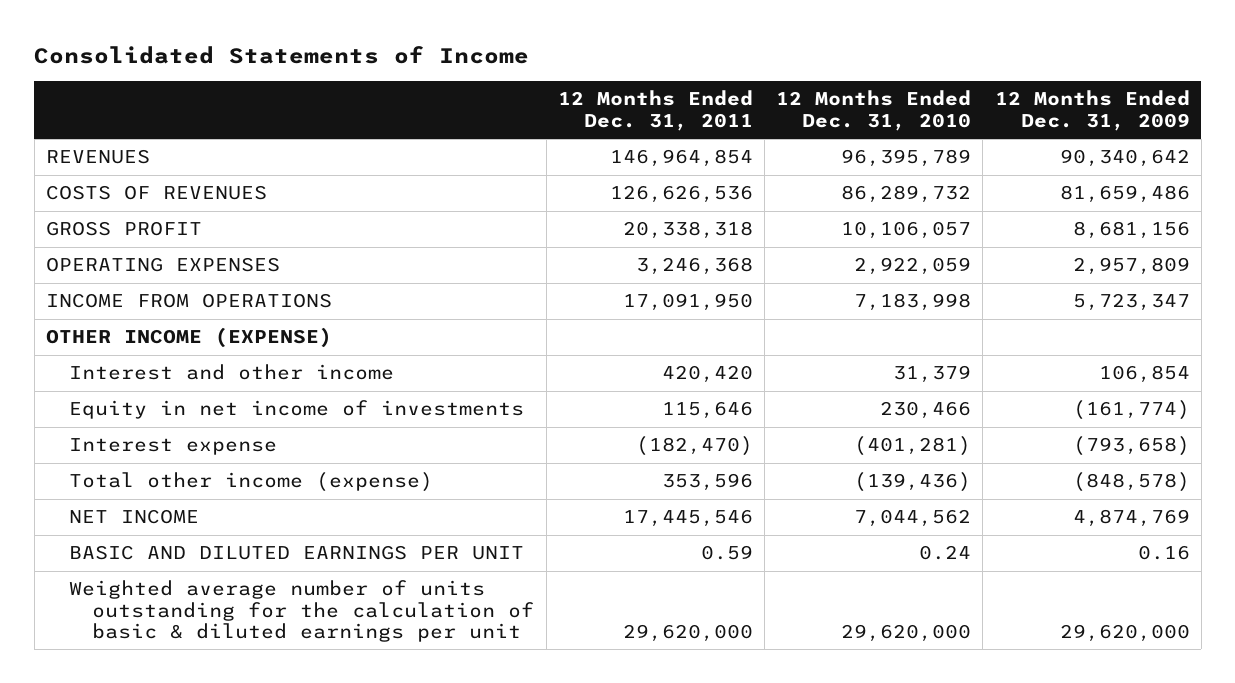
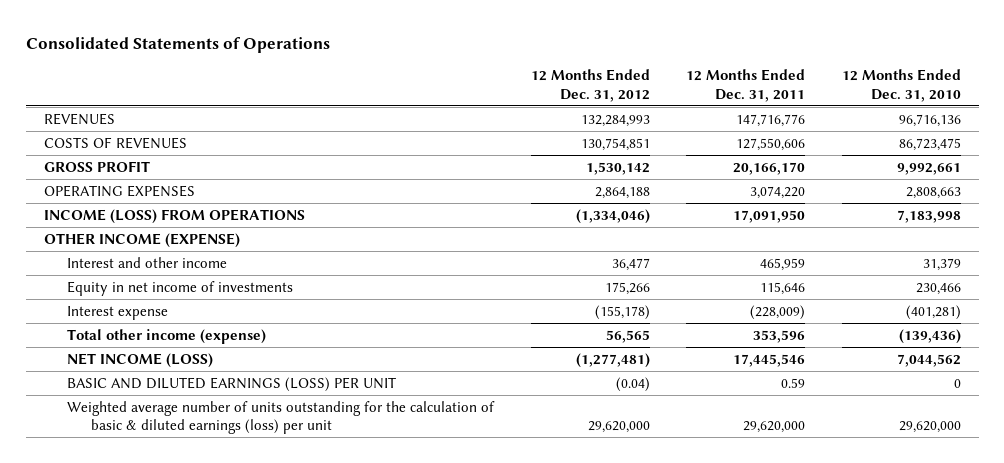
[34,45,530,64] Consolidated Statements of Income -> [25,36,330,53] Consolidated Statements of Operations
[994,90,1190,131] 12 Months Ended Dec. 31, 2009 -> none
none -> [530,69,650,102] 12 Months Ended Dec. 31, 2012
[609,149,753,168] 146,964,854 -> [736,113,806,127] 147,716,776
[841,149,972,168] 96,395,789 -> [898,113,961,127] 96,716,136
[609,185,753,204] 126,626,536 -> [736,137,806,151] 127,550,606
[841,185,972,204] 86,289,732 -> [898,137,961,151] 86,723,475
[622,221,753,240] 20,338,318 -> [733,161,806,175] 20,166,170
[841,221,972,240] 10,106,057 -> [896,162,961,175] 9,992,661
[635,257,753,276] 3,246,368 -> [750,185,806,199] 3,074,220
[854,257,972,276] 2,922,059 -> [905,186,961,199] 2,808,663
[45,293,332,309] INCOME FROM OPERATIONS -> [43,208,305,224] INCOME (LOSS) FROM OPERATIONS
[661,365,753,384] 420,420 -> [760,257,806,271] 465,959
[635,436,753,457] (182,470) -> [750,304,806,320] (228,009)
[69,509,200,525] NET INCOME -> [67,352,214,368] NET INCOME (LOSS)
[69,545,525,561] BASIC AND DILUTED EARNINGS PER UNIT -> [67,376,397,392] BASIC AND DILUTED EARNINGS (LOSS) PER UNIT
[919,545,972,561] 0.24 -> [953,378,961,388] 0
[69,580,535,642] Weighted average number of units outstanding for the calculation of basic & diluted earnings per unit -> [67,400,496,434] Weighted average number of units outstanding for the calculation of basic & diluted earnings (loss) per unit

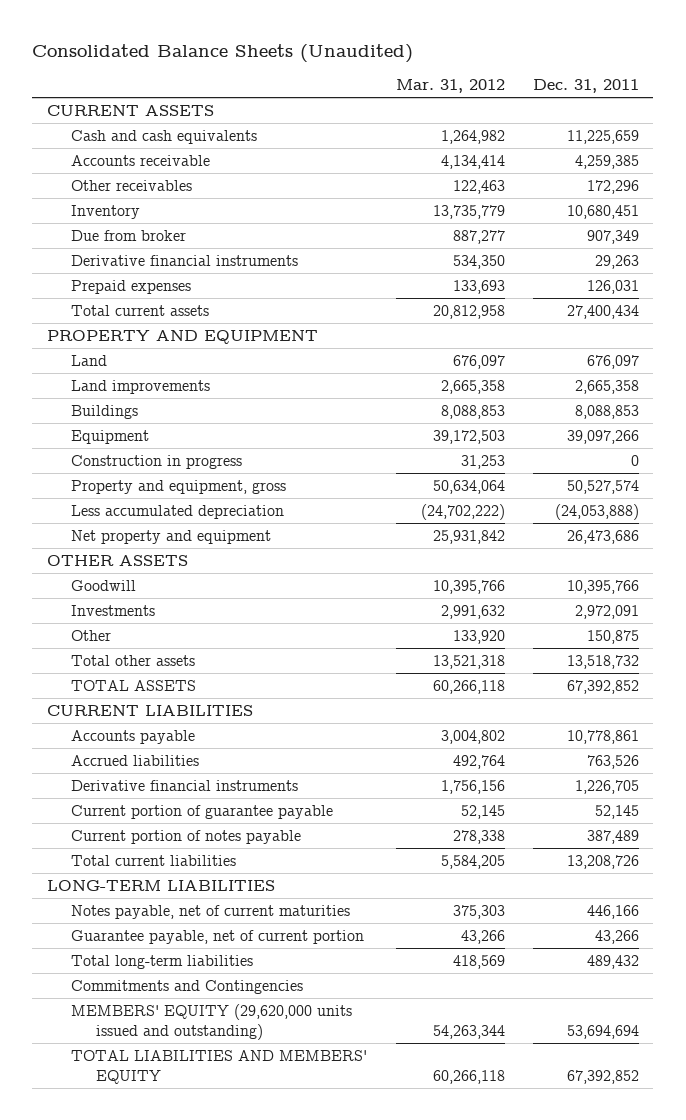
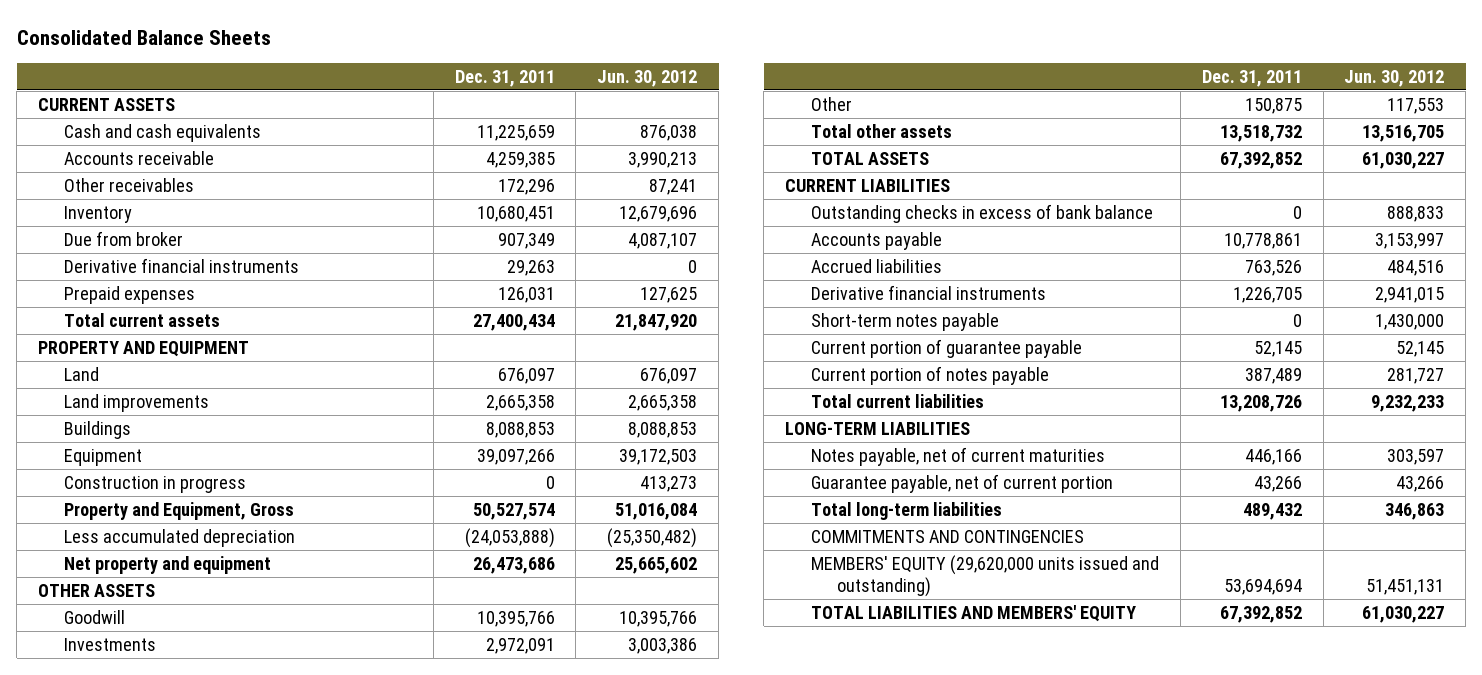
[32,43,414,63] Consolidated Balance Sheets (Unaudited) -> [16,29,271,45] Consolidated Balance Sheets
[395,79,505,94] Mar. 31, 2012 -> none
none -> [597,69,698,87] Jun. 30, 2012
[71,479,287,494] Property and equipment, gross -> [64,501,295,520] Property and Equipment, Gross
none -> [811,203,1154,223] Outstanding checks in excess of bank balance
none -> [811,312,1000,331] Short-term notes payable
[71,979,304,994] Commitments and Contingencies -> [811,529,1085,543] COMMITMENTS AND CONTINGENCIES

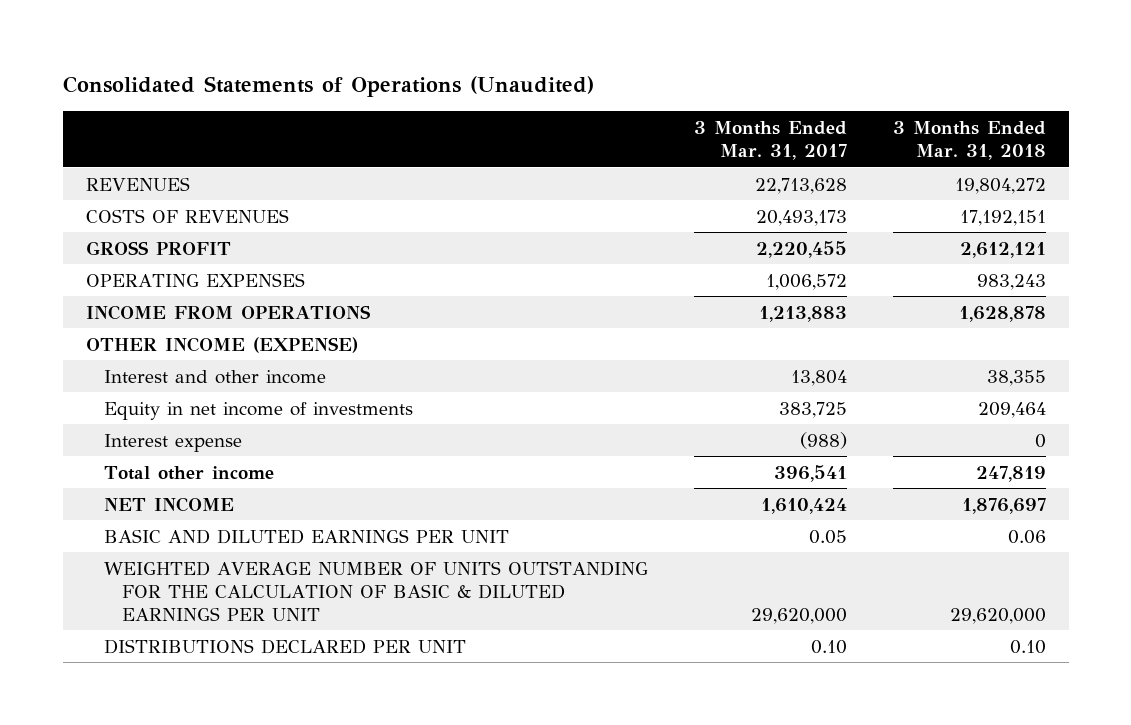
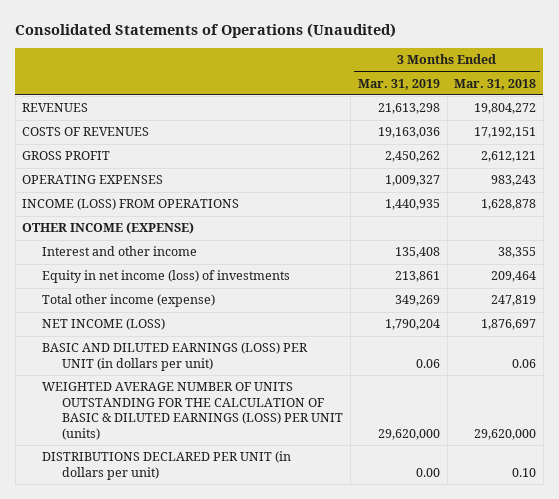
[693,120,847,161] 3 Months Ended Mar. 31, 2017 -> none
none -> [357,78,440,90] Mar. 31, 2019
[85,304,371,320] INCOME FROM OPERATIONS -> [22,198,240,211] INCOME (LOSS) FROM OPERATIONS
[103,433,242,452] Interest expense -> none
[103,401,413,420] Equity in net income of investments -> [42,270,291,284] Equity in net income (loss) of investments
[103,465,274,480] Total other income -> [42,294,216,308] Total other income (expense)
[103,496,234,512] NET INCOME -> [42,318,166,331] NET INCOME (LOSS)
[103,528,509,544] BASIC AND DILUTED EARNINGS PER UNIT -> [42,342,309,371] BASIC AND DILUTED EARNINGS (LOSS) PER UNIT (in dollars per unit)
[103,560,648,622] WEIGHTED AVERAGE NUMBER OF UNITS OUTSTANDING FOR THE CALCULATION OF BASIC & DILUTED EARNINGS PER UNIT -> [42,382,344,440] WEIGHTED AVERAGE NUMBER OF UNITS OUTSTANDING FOR THE CALCULATION OF BASIC & DILUTED EARNINGS (LOSS) PER UNIT (units)
[103,638,466,654] DISTRIBUTIONS DECLARED PER UNIT -> [42,451,292,480] DISTRIBUTIONS DECLARED PER UNIT (in dollars per unit)

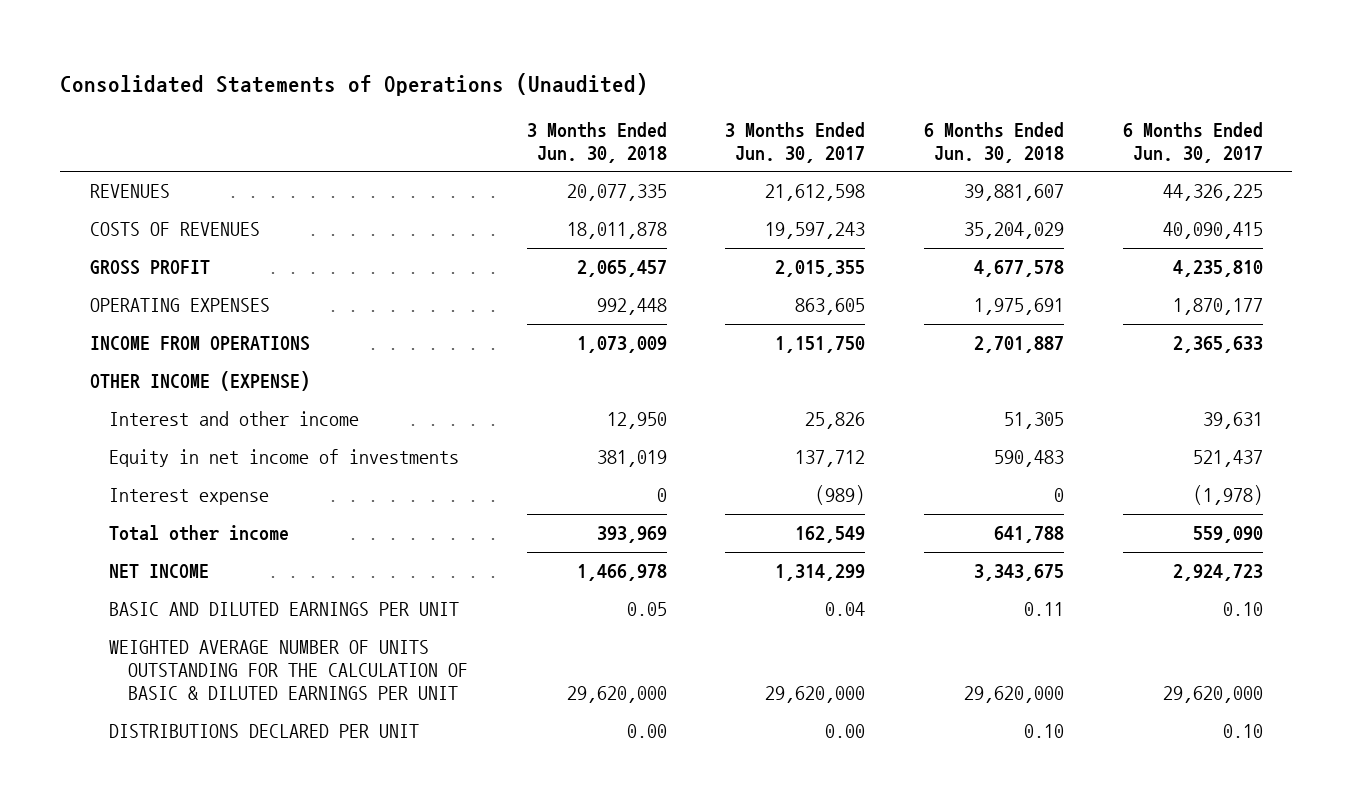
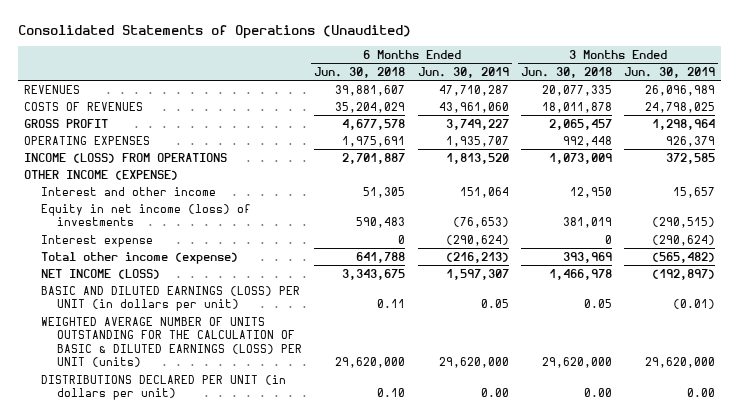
[725,121,866,163] 3 Months Ended Jun. 30, 2017 -> none
[1122,121,1263,163] 6 Months Ended Jun. 30, 2017 -> none
none -> [417,66,509,78] Jun. 30, 2019
none -> [624,66,716,78] Jun. 30, 2019
[89,336,310,352] INCOME FROM OPERATIONS -> [24,152,228,163] INCOME (LOSS) FROM OPERATIONS
[108,449,459,468] Equity in net income of investments -> [40,203,251,227] Equity in net income (loss) of investments
[108,525,289,542] Total other income -> [40,251,238,264] Total other income (expense)
[108,564,209,579] NET INCOME -> [40,268,160,279] NET INCOME (LOSS)
[108,602,459,617] BASIC AND DILUTED EARNINGS PER UNIT -> [40,285,300,312] BASIC AND DILUTED EARNINGS (LOSS) PER UNIT (in dollars per unit)
[108,640,469,701] WEIGHTED AVERAGE NUMBER OF UNITS OUTSTANDING FOR THE CALCULATION OF BASIC & DILUTED EARNINGS PER UNIT -> [40,316,303,368] WEIGHTED AVERAGE NUMBER OF UNITS OUTSTANDING FOR THE CALCULATION OF BASIC & DILUTED EARNINGS (LOSS) PER UNIT (units)
[108,724,419,739] DISTRIBUTIONS DECLARED PER UNIT -> [40,374,286,401] DISTRIBUTIONS DECLARED PER UNIT (in dollars per unit)

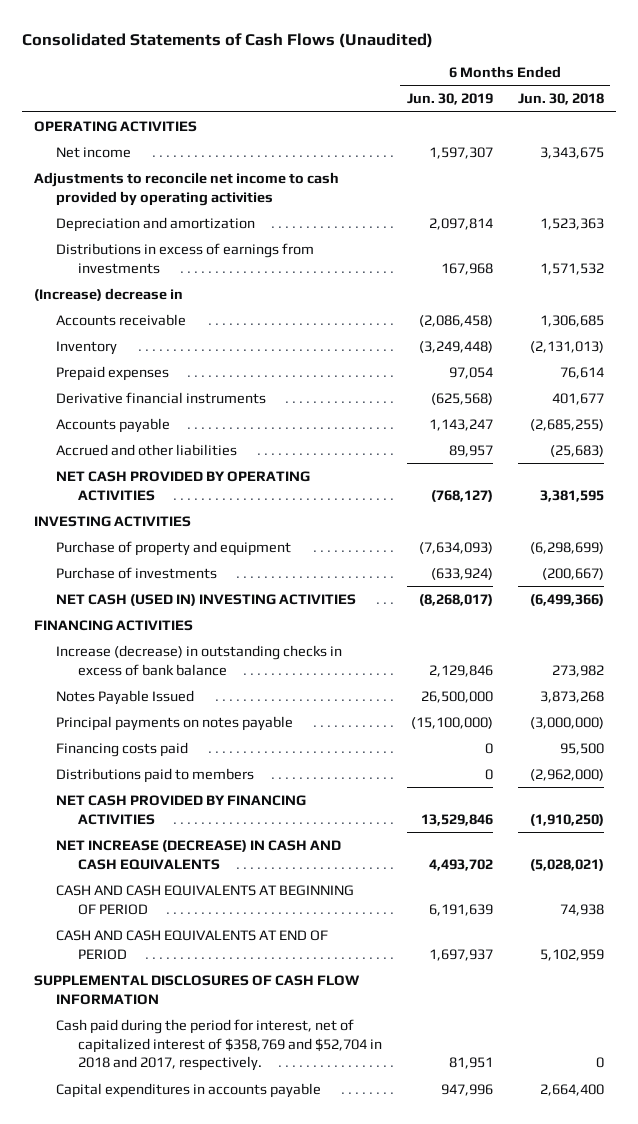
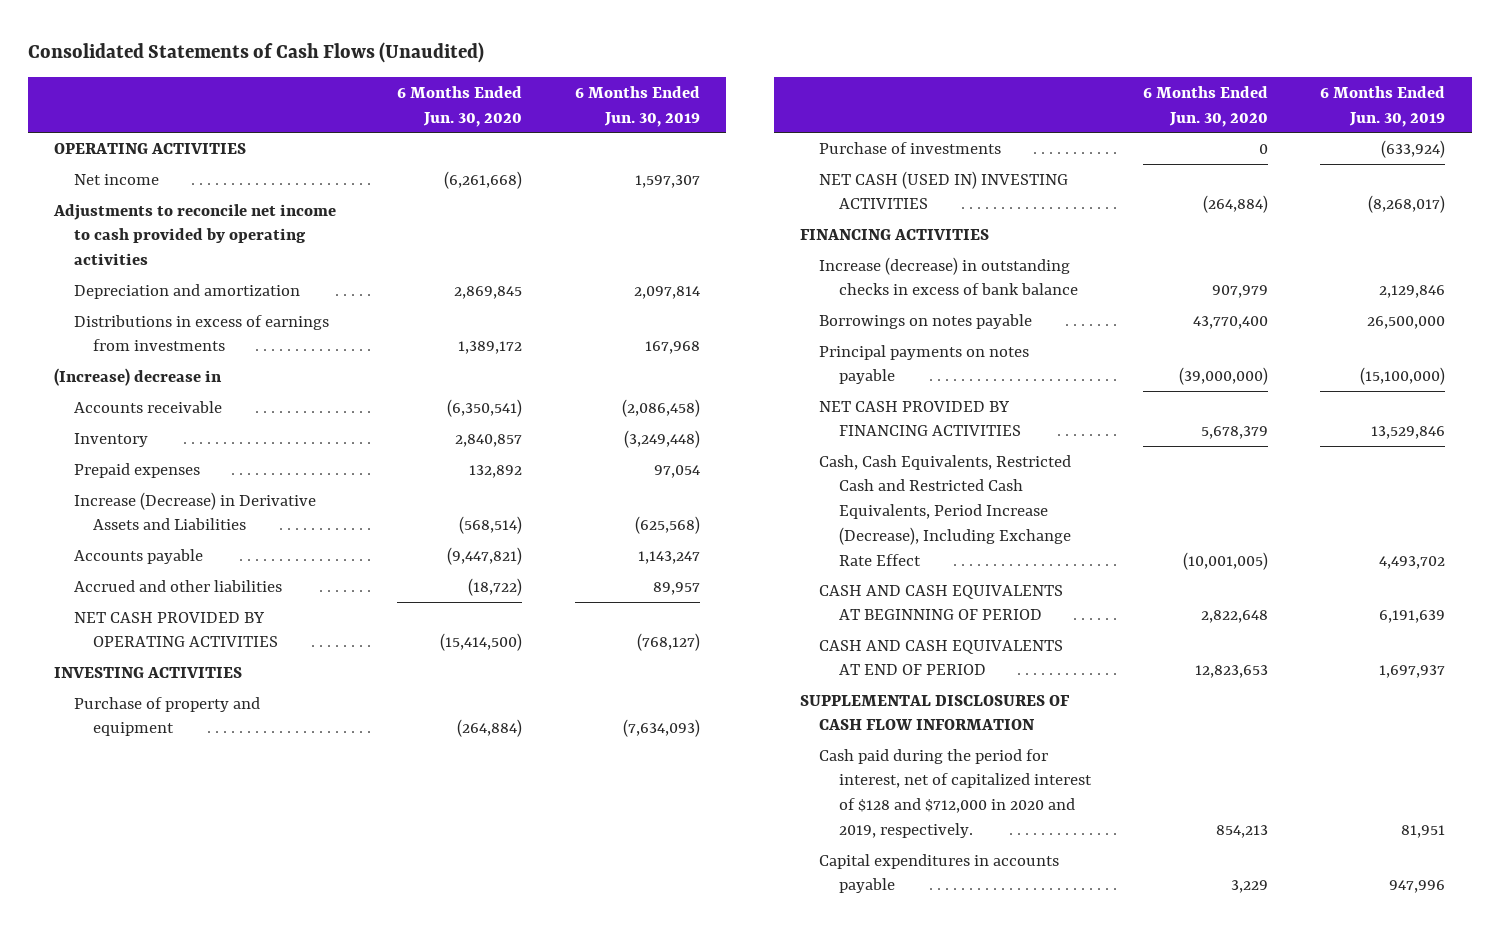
[517,93,604,106] Jun. 30, 2018 -> none
none -> [397,85,523,127] 6 Months Ended Jun. 30, 2020
[56,391,267,404] Derivative financial instruments -> [73,491,316,531] Increase (Decrease) in Derivative Assets and Liabilities
[56,689,195,705] Notes Payable Issued -> [819,313,1033,329] Borrowings on notes payable
[56,741,189,757] Financing costs paid -> none
[56,767,255,783] Distributions paid to members -> none
[56,839,342,870] NET INCREASE (DECREASE) IN CASH AND CASH EQUIVALENTS -> [819,454,1072,566] Cash, Cash Equivalents, Restricted Cash and Restricted Cash Equivalents, Period Increase (Decrease), Including Exchange Rate Effect
[56,1018,382,1072] Cash paid during the period for interest, net of capitalized interest of $358,769 and $52,704 in 2018 and 2017, respectively. -> [819,748,1092,838] Cash paid during the period for interest, net of capitalized interest of $128 and $712,000 in 2020 and 2019, respectively.

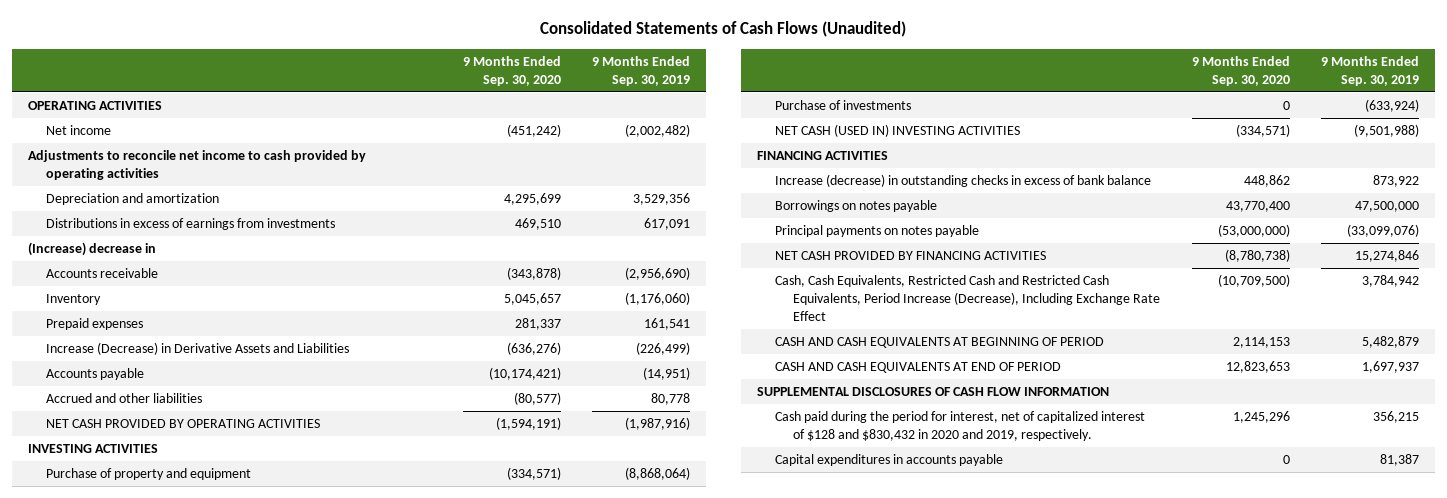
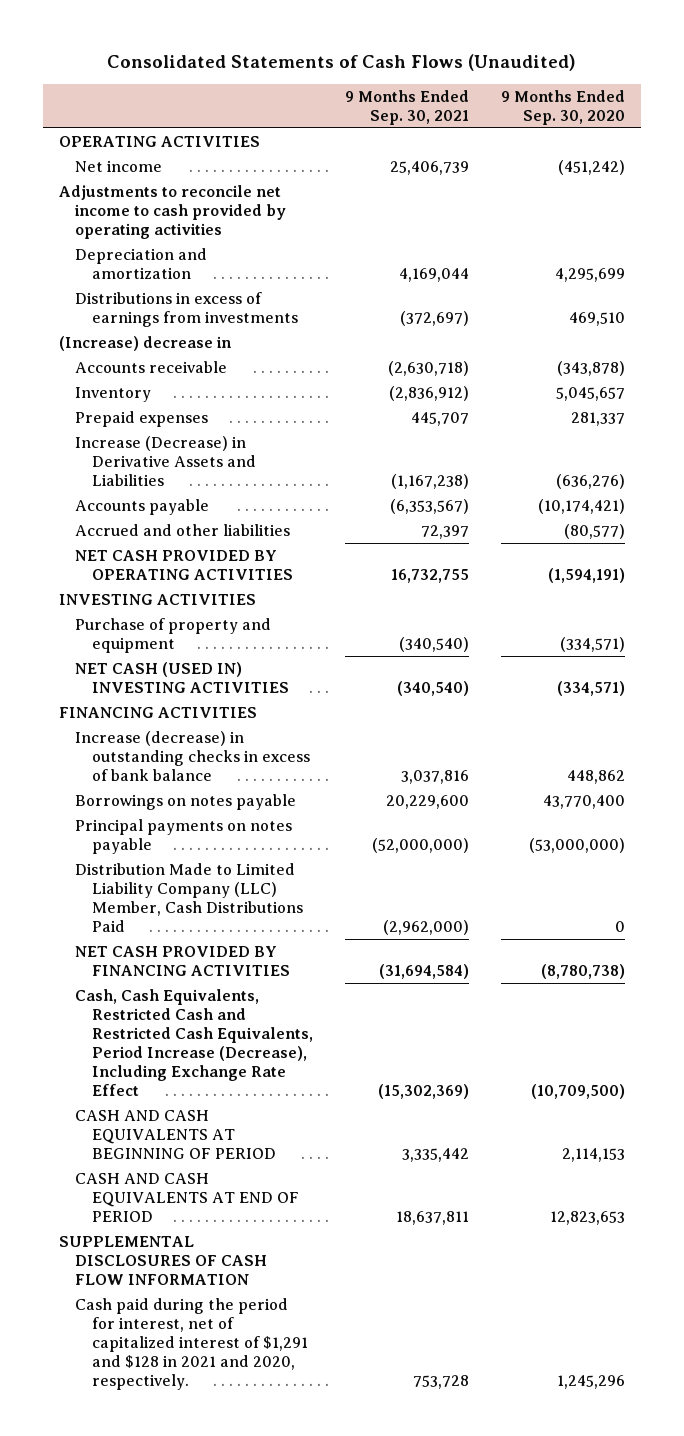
[592,55,691,86] 9 Months Ended Sep. 30, 2019 -> none
none -> [344,89,469,125] 9 Months Ended Sep. 30, 2021
[775,100,912,111] Purchase of investments -> none
none -> [75,862,303,932] Distribution Made to Limited Liability Company (LLC) Member, Cash Distributions Paid
[775,454,1004,467] Capital expenditures in accounts payable -> none
[775,411,1146,441] Cash paid during the period for interest, net of capitalized interest of $128 and $830,432 in 2020 and 2019, respectively. -> [75,1297,308,1390] Cash paid during the period for interest, net of capitalized interest of $1,291 and $128 in 2021 and 2020, respectively.

